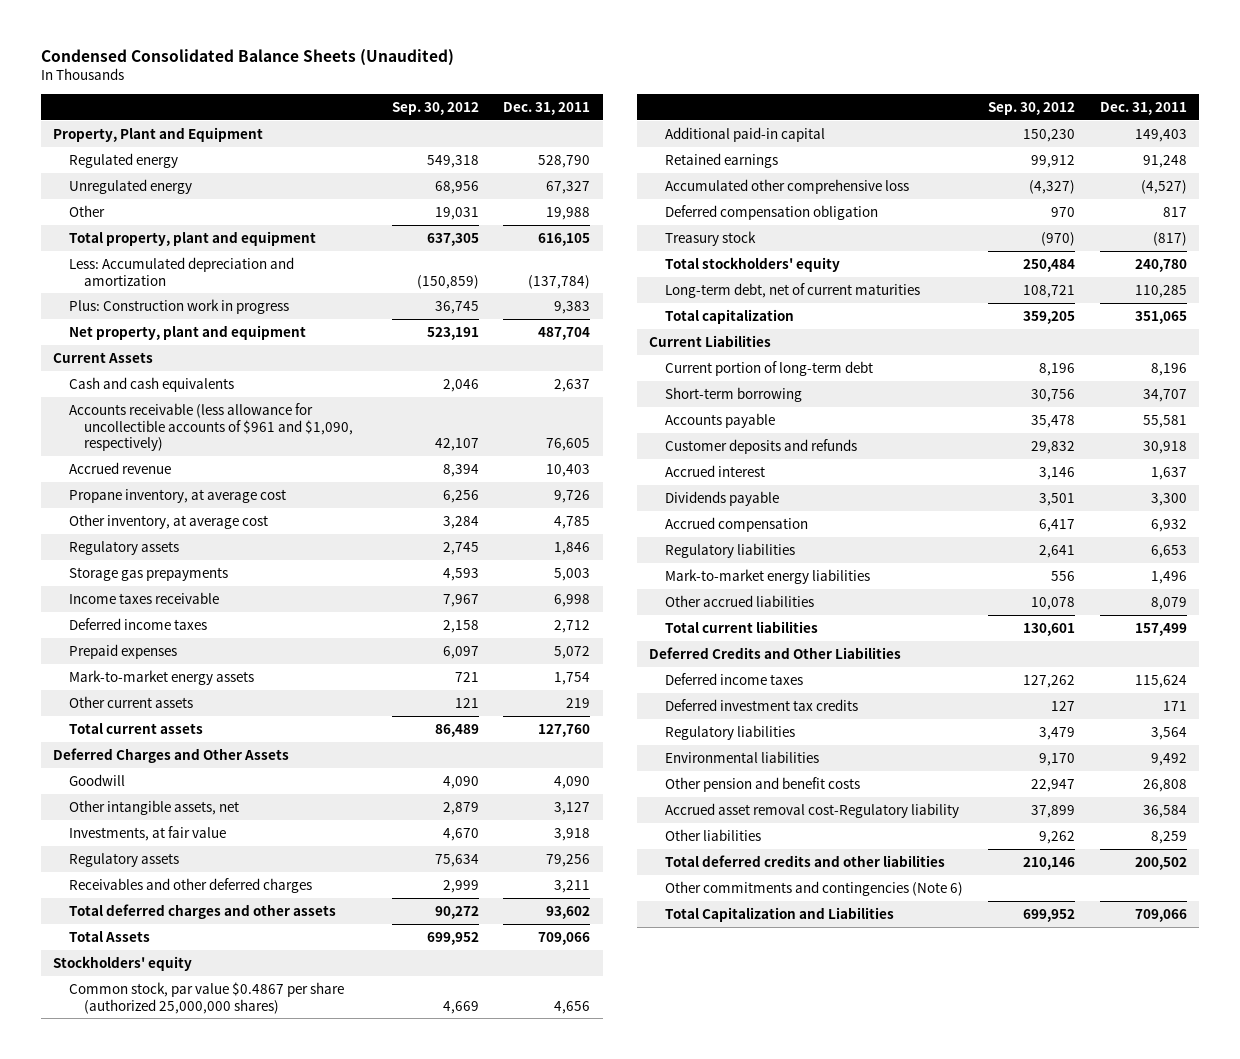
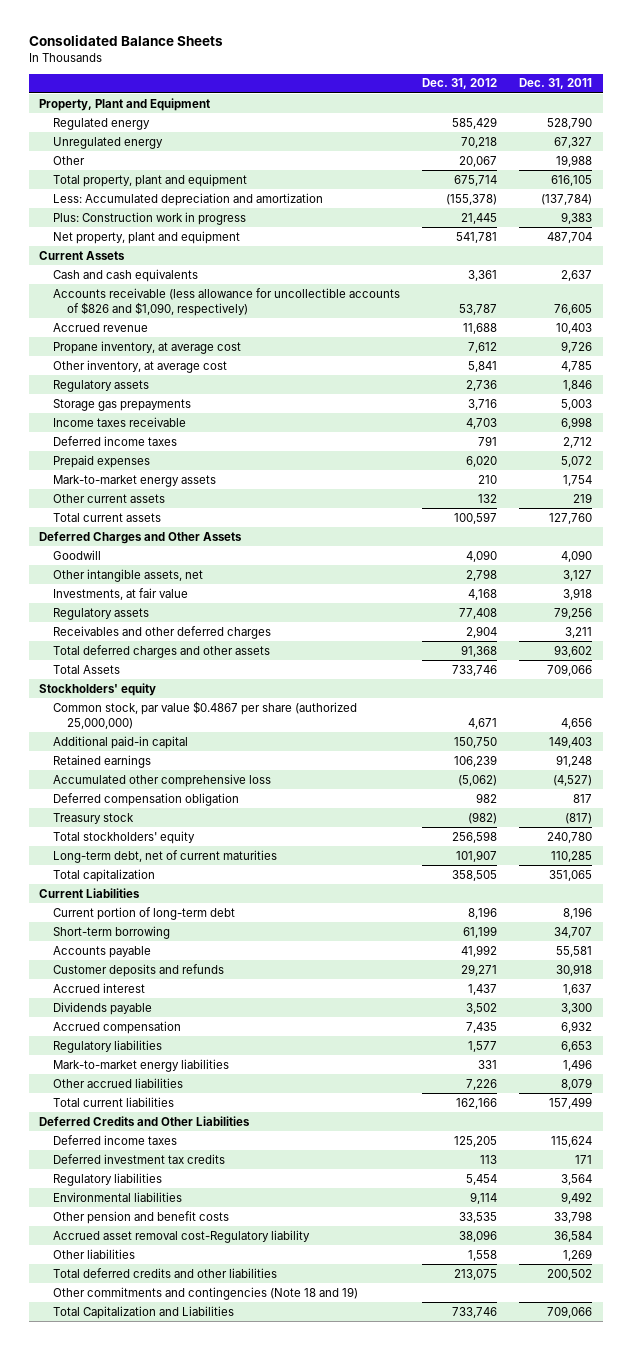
[40,48,454,66] Condensed Consolidated Balance Sheets (Unaudited) -> [28,35,223,47] Consolidated Balance Sheets
[391,101,479,115] Sep. 30, 2012 -> none
none -> [422,78,498,90] Dec. 31, 2012
[68,402,354,452] Accounts receivable (less allowance for uncollectible accounts of $961 and $1,090, respectively) -> [53,287,401,316] Accounts receivable (less allowance for uncollectible accounts of $826 and $1,090, respectively)
[68,981,344,1014] Common stock, par value $0.4867 per share (authorized 25,000,000 shares) -> [53,700,358,729] Common stock, par value $0.4867 per share (authorized 25,000,000)
[1142,778,1187,792] 26,808 -> [553,1210,592,1223] 33,798
[1150,830,1187,844] 8,259 -> [562,1248,592,1261] 1,269
[665,880,964,896] Other commitments and contingencies (Note 6) -> [53,1286,359,1300] Other commitments and contingencies (Note 18 and 19)

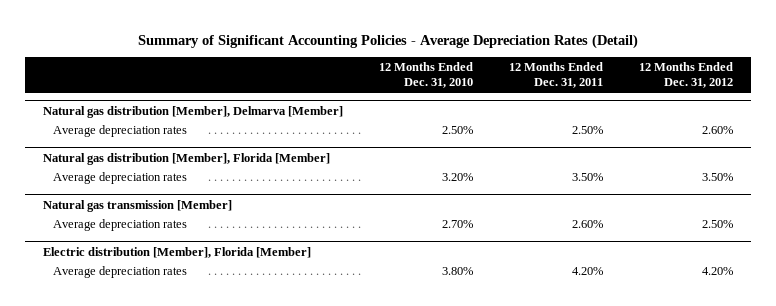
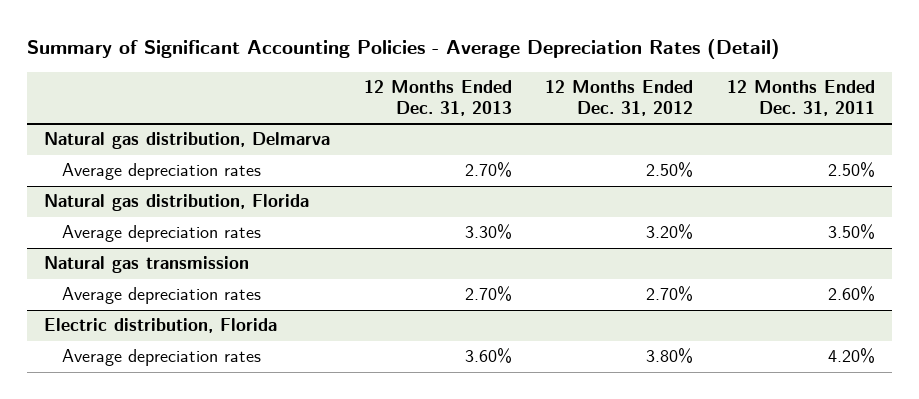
[379,62,474,89] 12 Months Ended Dec. 31, 2010 -> none
none -> [363,80,512,117] 12 Months Ended Dec. 31, 2013
[43,105,344,118] Natural gas distribution [Member], Delmarva [Member] -> [43,132,330,150] Natural gas distribution, Delmarva
[702,126,734,135] 2.60% -> [646,162,694,178] 2.50%
[43,152,331,165] Natural gas distribution [Member], Florida [Member] -> [43,194,309,212] Natural gas distribution, Florida
[702,173,734,182] 3.50% -> [646,224,694,240] 3.20%
[43,199,233,212] Natural gas transmission [Member] -> [43,256,249,274] Natural gas transmission
[702,220,734,229] 2.50% -> [646,286,694,302] 2.70%
[43,246,312,258] Electric distribution [Member], Florida [Member] -> [43,318,277,334] Electric distribution, Florida
[702,267,734,276] 4.20% -> [646,348,694,364] 3.80%

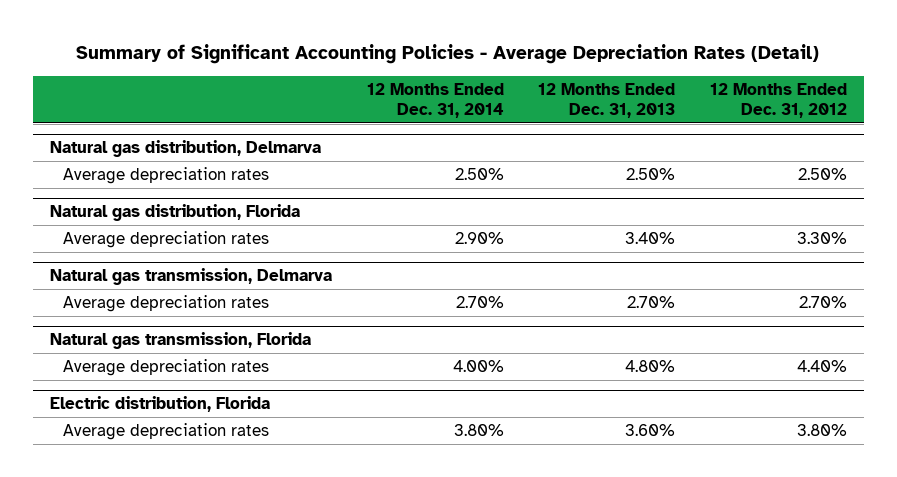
[726,80,875,117] 12 Months Ended Dec. 31, 2011 -> none
none -> [366,82,504,118] 12 Months Ended Dec. 31, 2014
[464,162,512,178] 2.70% -> [626,168,676,181] 2.50%
[464,224,512,240] 3.30% -> [625,232,676,245] 3.40%
[646,224,694,240] 3.20% -> [796,232,847,245] 3.30%
[43,256,249,274] Natural gas transmission -> [50,268,333,286] Natural gas transmission, Delmarva
none -> [50,332,312,350] Natural gas transmission, Florida
none -> [62,359,269,377] Average depreciation rates

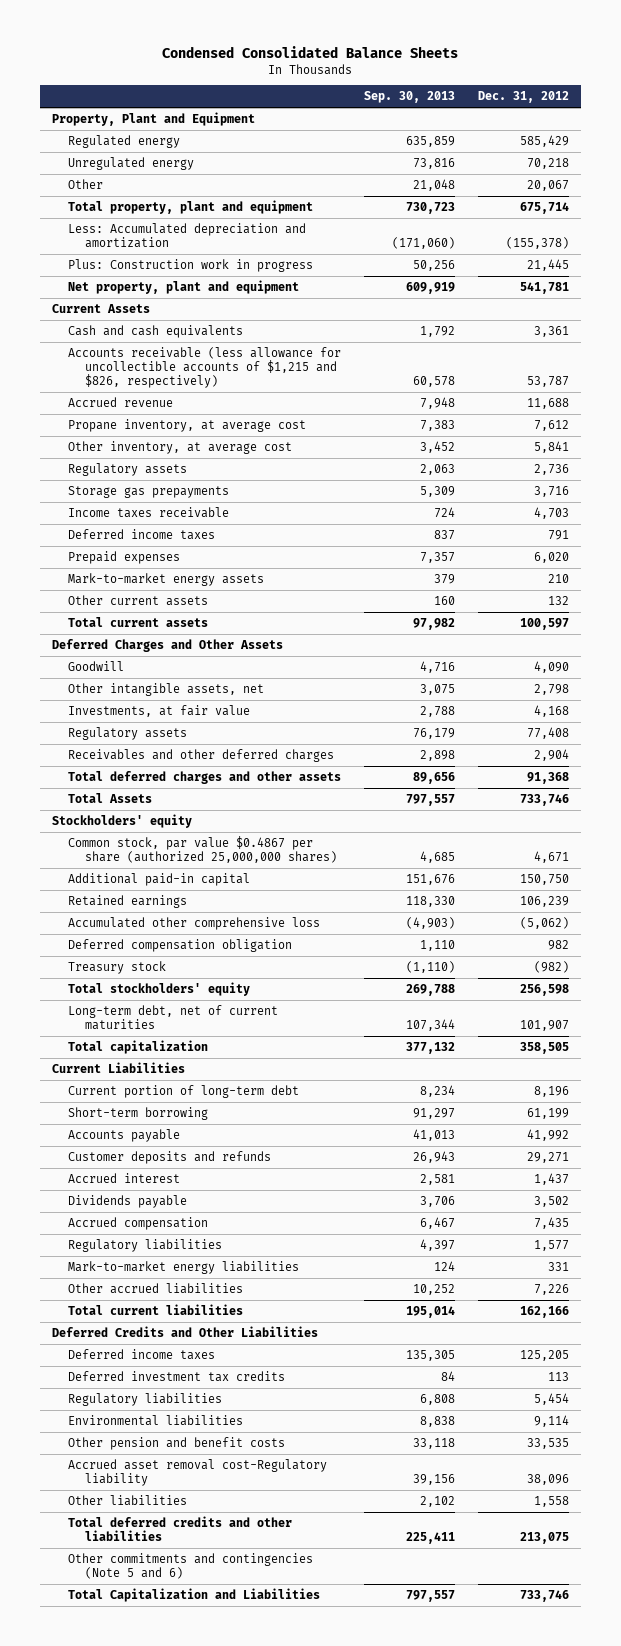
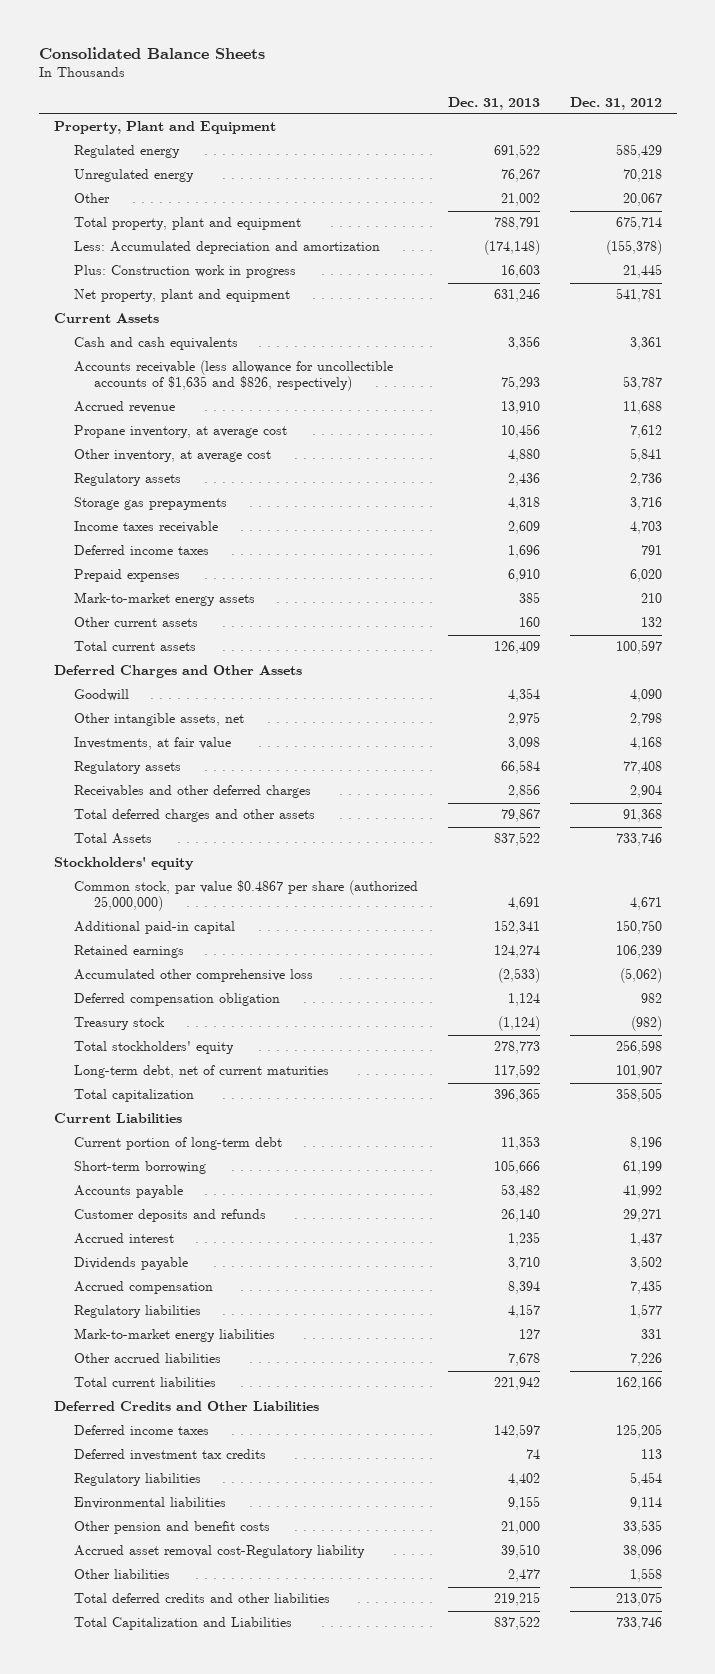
[162,46,459,59] Condensed Consolidated Balance Sheets -> [38,47,265,60] Consolidated Balance Sheets
[364,91,456,104] Sep. 30, 2013 -> none
none -> [447,96,540,110] Dec. 31, 2013
[68,346,342,388] Accounts receivable (less allowance for uncollectible accounts of $1,215 and $826, respectively) -> [73,360,393,392] Accounts receivable (less allowance for uncollectible accounts of $1,635 and $826, respectively)
[68,835,338,863] Common stock, par value $0.4867 per share (authorized 25,000,000 shares) -> [73,880,418,912] Common stock, par value $0.4867 per share (authorized 25,000,000)
[68,1552,314,1579] Other commitments and contingencies (Note 5 and 6) -> none

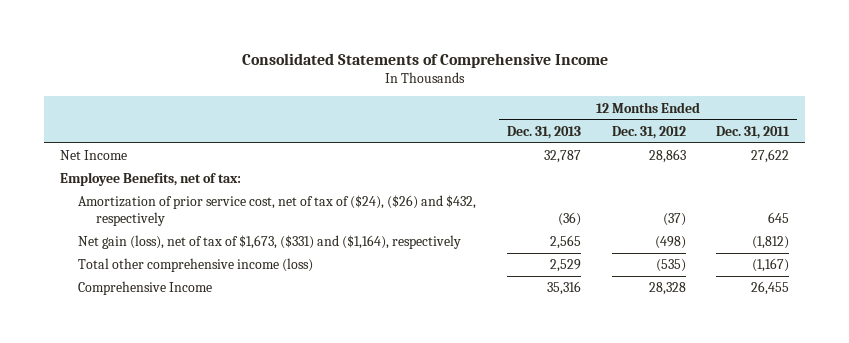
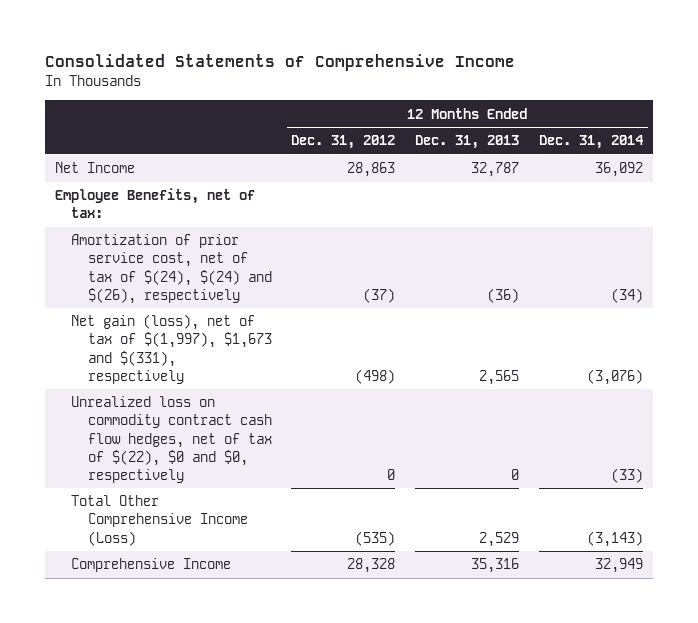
[716,125,791,139] Dec. 31, 2011 -> none
none -> [538,135,644,150] Dec. 31, 2014
[77,195,476,227] Amortization of prior service cost, net of tax of ($24), ($26) and $432, respectively -> [71,234,272,304] Amortization of prior service cost, net of tax of $(24), $(24) and $(26), respectively
[77,235,461,250] Net gain (loss), net of tax of $1,673, ($331) and ($1,164), respectively -> [71,314,272,384] Net gain (loss), net of tax of $(1,997), $1,673 and $(331), respectively
none -> [71,396,272,484] Unrealized loss on commodity contract cash flow hedges, net of tax of $(22), $0 and $0, respectively
[77,258,313,273] Total other comprehensive income (loss) -> [71,495,248,546] Total Other Comprehensive Income (Loss)

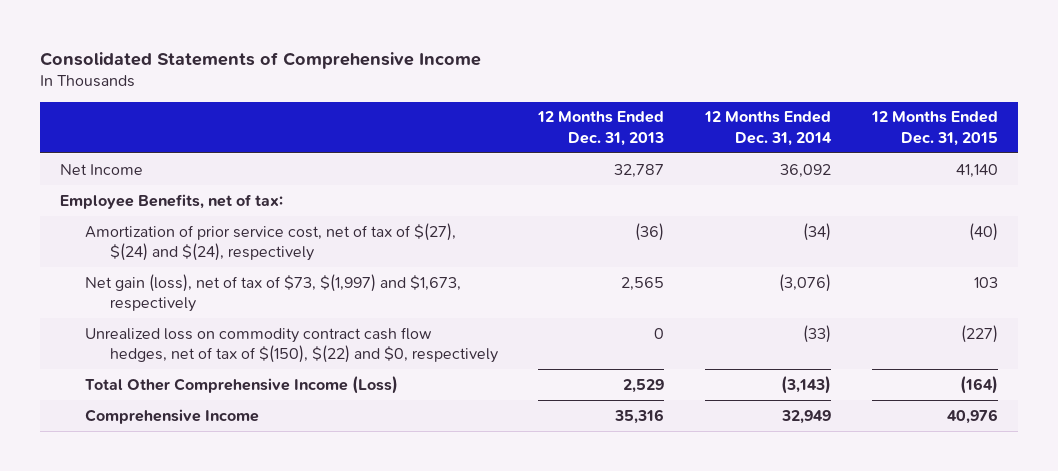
[291,135,396,150] Dec. 31, 2012 -> none
none -> [870,111,998,146] 12 Months Ended Dec. 31, 2015
[71,234,272,304] Amortization of prior service cost, net of tax of $(24), $(24) and $(26), respectively -> [84,222,456,262] Amortization of prior service cost, net of tax of $(27), $(24) and $(24), respectively
[71,314,272,384] Net gain (loss), net of tax of $(1,997), $1,673 and $(331), respectively -> [84,273,461,313] Net gain (loss), net of tax of $73, $(1,997) and $1,673, respectively
[71,396,272,484] Unrealized loss on commodity contract cash flow hedges, net of tax of $(22), $0 and $0, respectively -> [84,326,498,364] Unrealized loss on commodity contract cash flow hedges, net of tax of $(150), $(22) and $0, respectively

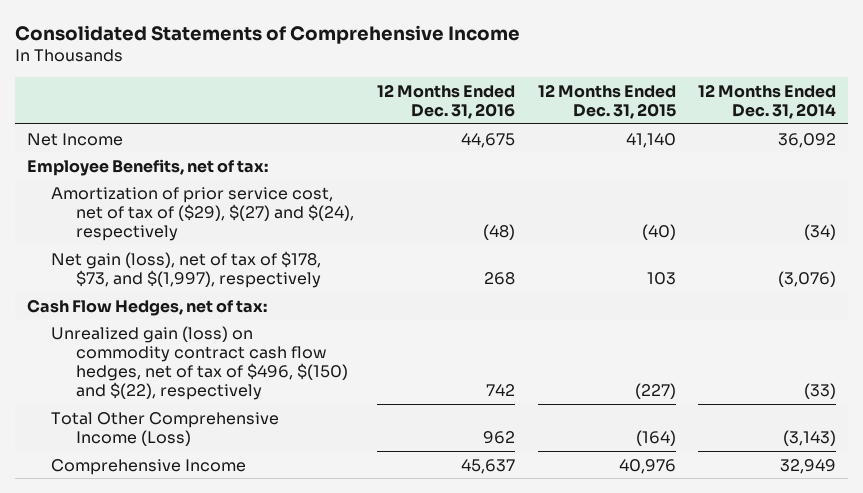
[537,111,665,146] 12 Months Ended Dec. 31, 2013 -> none
none -> [376,83,515,119] 12 Months Ended Dec. 31, 2016
[84,222,456,262] Amortization of prior service cost, net of tax of $(27), $(24) and $(24), respectively -> [51,186,355,241] Amortization of prior service cost, net of tax of ($29), $(27) and $(24), respectively
[84,273,461,313] Net gain (loss), net of tax of $73, $(1,997) and $1,673, respectively -> [51,250,322,288] Net gain (loss), net of tax of $178, $73, and $(1,997), respectively
none -> [26,298,267,316] Cash Flow Hedges, net of tax:
[84,326,498,364] Unrealized loss on commodity contract cash flow hedges, net of tax of $(150), $(22) and $0, respectively -> [51,325,349,400] Unrealized gain (loss) on commodity contract cash flow hedges, net of tax of $496, $(150) and $(22), respectively

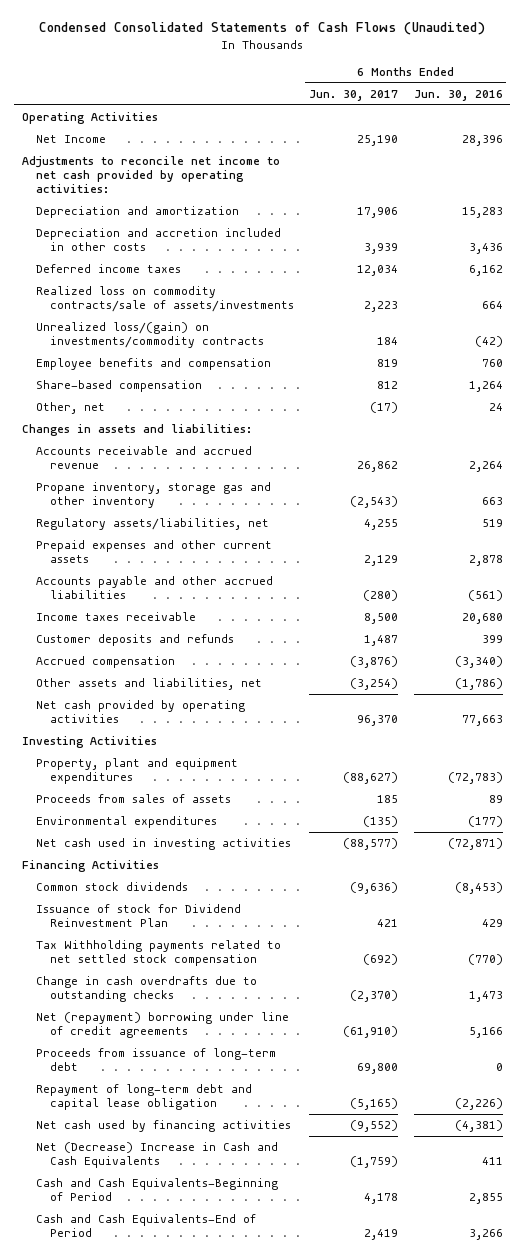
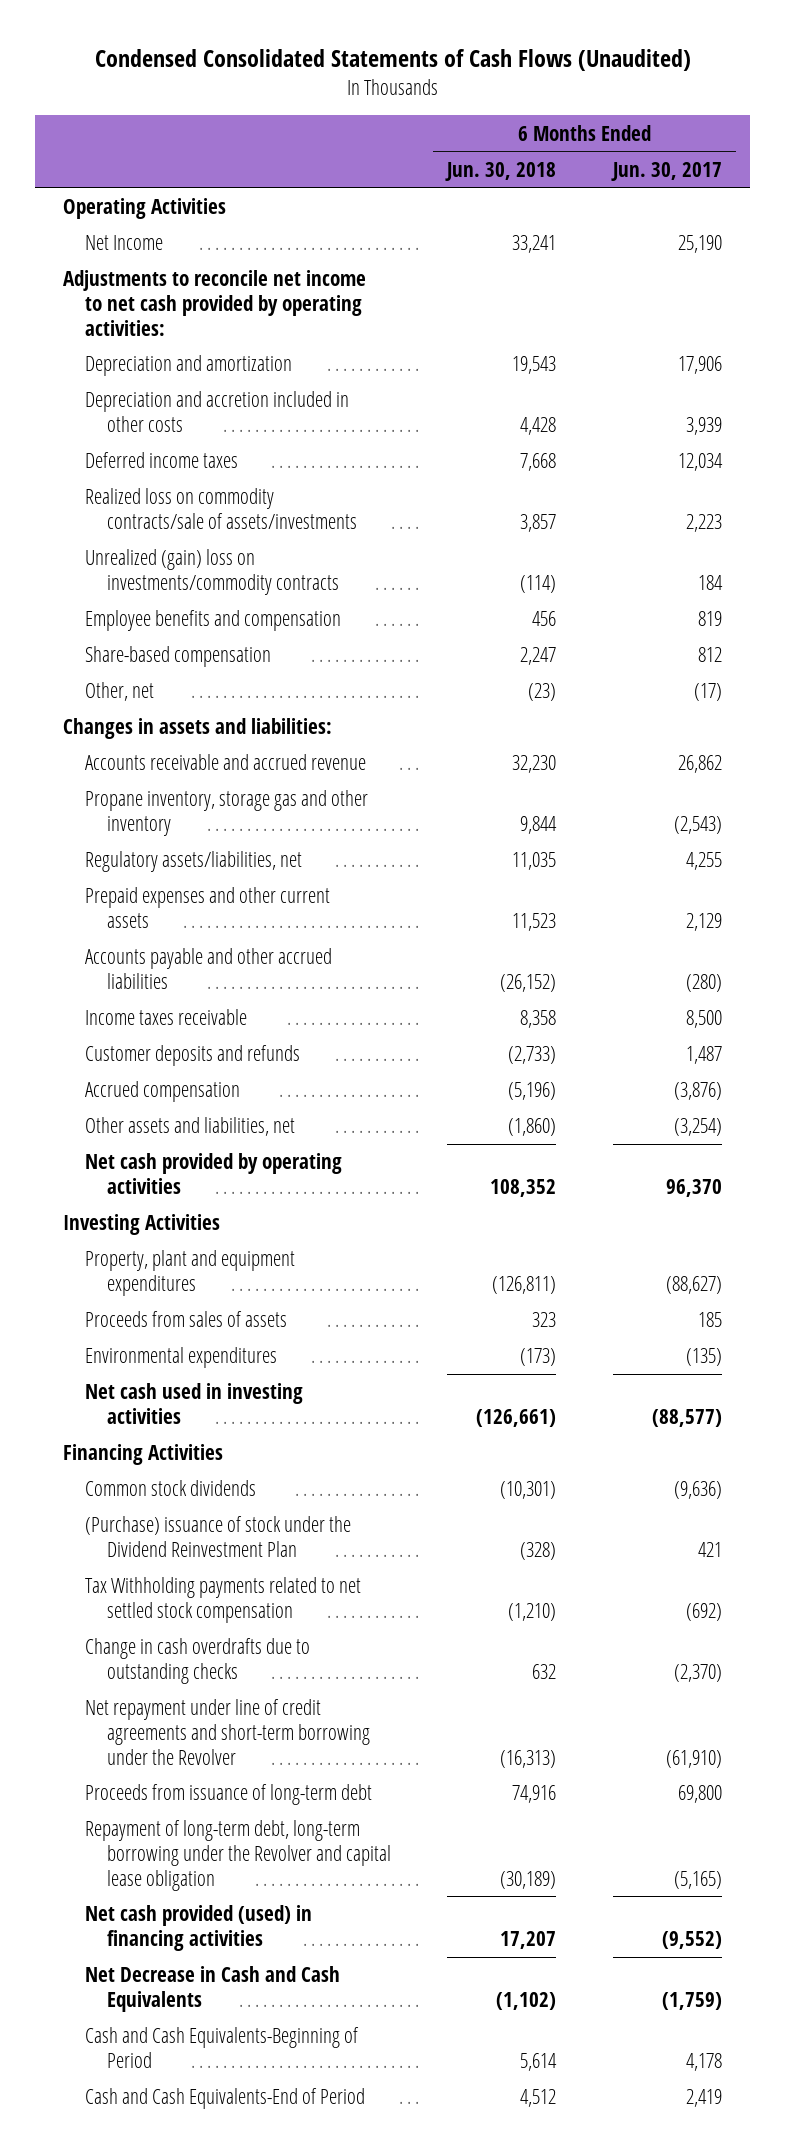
[413,89,503,101] Jun. 30, 2016 -> none
none -> [445,162,557,182] Jun. 30, 2018
[35,322,264,349] Unrealized loss/(gain) on investments/commodity contracts -> [84,549,339,596] Unrealized (gain) loss on investments/commodity contracts
[35,904,241,928] Issuance of stock for Dividend Reinvestment Plan -> [84,1516,351,1558] (Purchase) issuance of stock under the Dividend Reinvestment Plan
[35,1012,289,1039] Net (repayment) borrowing under line of credit agreements -> [84,1699,370,1765] Net repayment under line of credit agreements and short-term borrowing under the Revolver
[35,1084,252,1111] Repayment of long-term debt and capital lease obligation -> [84,1820,391,1891] Repayment of long-term debt, long-term borrowing under the Revolver and capital lease obligation
[35,1120,291,1133] Net cash used by financing activities -> [84,1905,312,1952] Net cash provided (used) in financing activities
[35,1142,278,1169] Net (Decrease) Increase in Cash and Cash Equivalents -> [84,1966,340,2013] Net Decrease in Cash and Cash Equivalents

